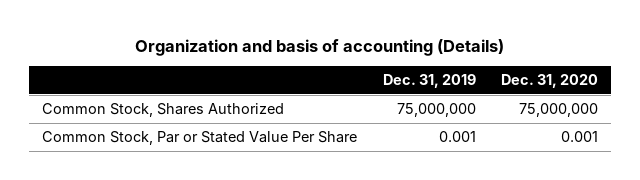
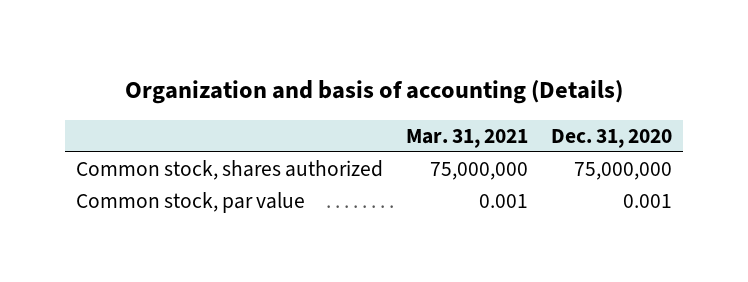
[382,74,476,89] Dec. 31, 2019 -> none
none -> [405,128,528,148] Mar. 31, 2021
[42,103,285,118] Common Stock, Shares Authorized -> [76,160,384,181] Common stock, shares authorized
[42,131,358,146] Common Stock, Par or Stated Value Per Share -> [76,192,306,214] Common stock, par value

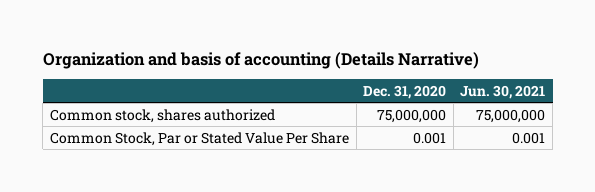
[124,80,623,105] Organization and basis of accounting (Details) -> [42,51,479,69] Organization and basis of accounting (Details Narrative)
[405,128,528,148] Mar. 31, 2021 -> none
none -> [460,84,546,99] Jun. 30, 2021
[76,192,306,214] Common stock, par value -> [49,131,349,146] Common Stock, Par or Stated Value Per Share

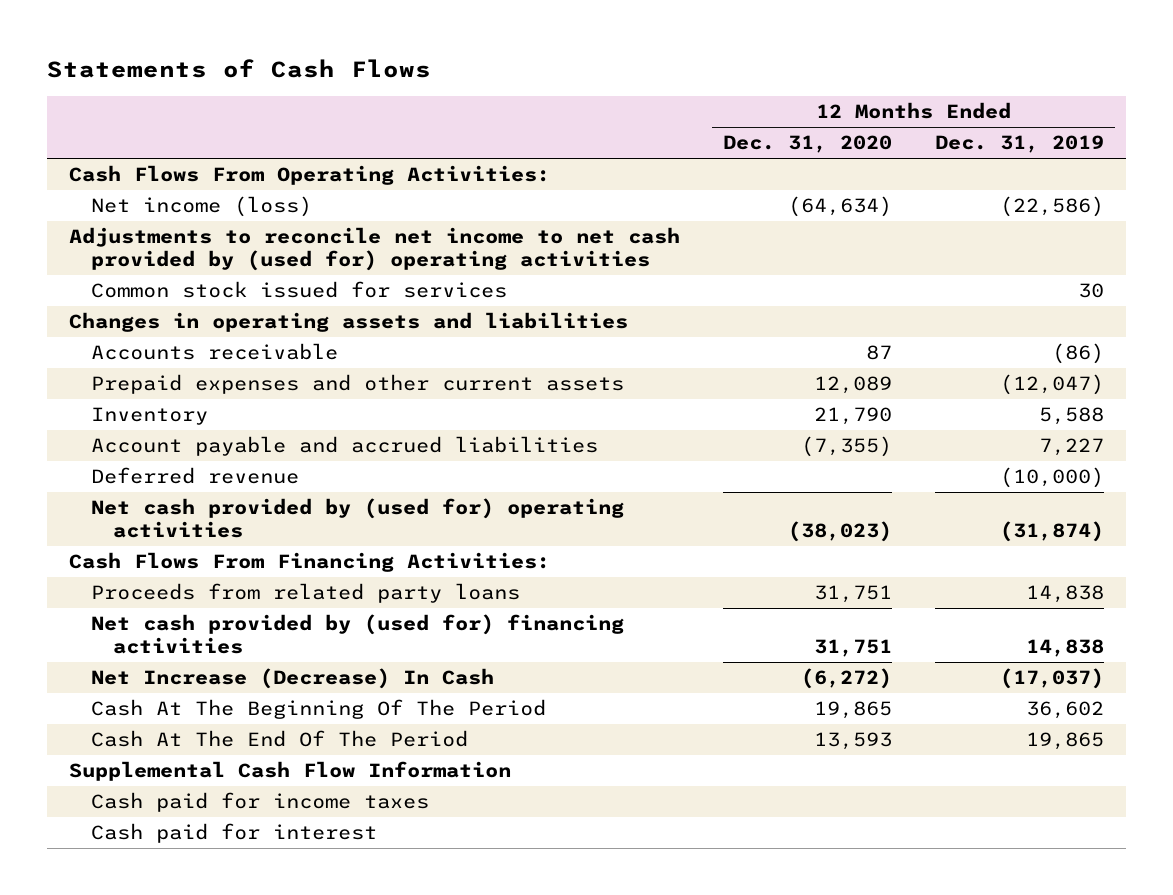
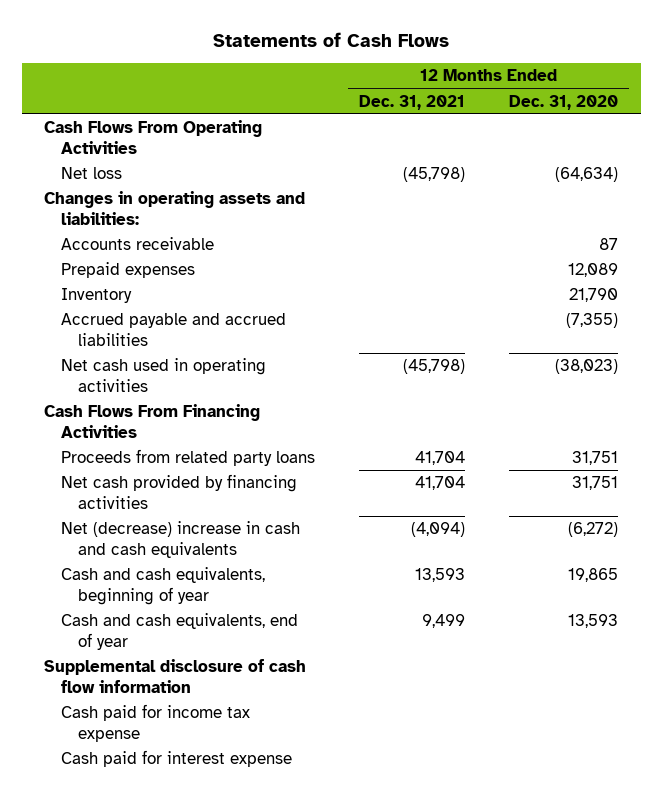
[935,135,1105,154] Dec. 31, 2019 -> none
none -> [359,94,466,110] Dec. 31, 2021
[68,227,680,271] Adjustments to reconcile net income to net cash provided by (used for) operating activities -> none
[91,281,508,299] Common stock issued for services -> none
[68,165,550,186] Cash Flows From Operating Activities: -> [43,120,262,155] Cash Flows From Operating Activities
[91,196,313,218] Net income (loss) -> [60,167,122,180] Net loss
[68,312,628,333] Changes in operating assets and liabilities -> [43,191,305,226] Changes in operating assets and liabilities:
[91,374,625,395] Prepaid expenses and other current assets -> [60,262,195,279] Prepaid expenses
[91,467,300,485] Deferred revenue -> none
[91,436,599,457] Account payable and accrued liabilities -> [60,313,286,347] Accrued payable and accrued liabilities
[91,498,625,538] Net cash provided by (used for) operating activities -> [60,358,266,393] Net cash used in operating activities
[68,552,550,573] Cash Flows From Financing Activities: -> [43,404,260,439] Cash Flows From Financing Activities
[91,614,625,654] Net cash provided by (used for) financing activities -> [60,474,297,510] Net cash provided by financing activities
[91,668,495,690] Net Increase (Decrease) In Cash -> [60,521,300,559] Net (decrease) increase in cash and cash equivalents
[91,699,547,720] Cash At The Beginning Of The Period -> [60,567,265,606] Cash and cash equivalents, beginning of year
[91,730,469,748] Cash At The End Of The Period -> [60,613,298,651] Cash and cash equivalents, end of year
[68,761,511,782] Supplemental Cash Flow Information -> [43,659,306,694] Supplemental disclosure of cash flow information
[91,792,430,813] Cash paid for income taxes -> [60,704,250,743] Cash paid for income tax expense
[91,823,378,844] Cash paid for interest -> [60,750,292,768] Cash paid for interest expense

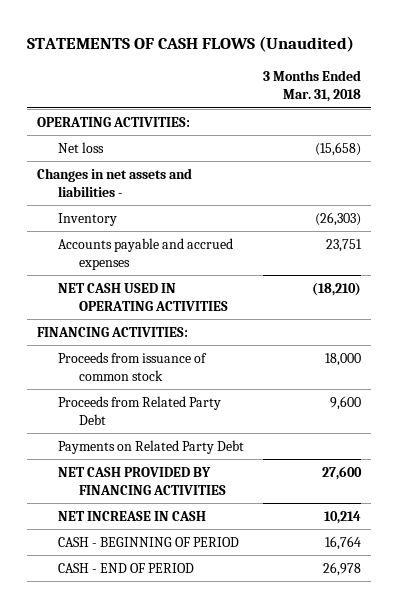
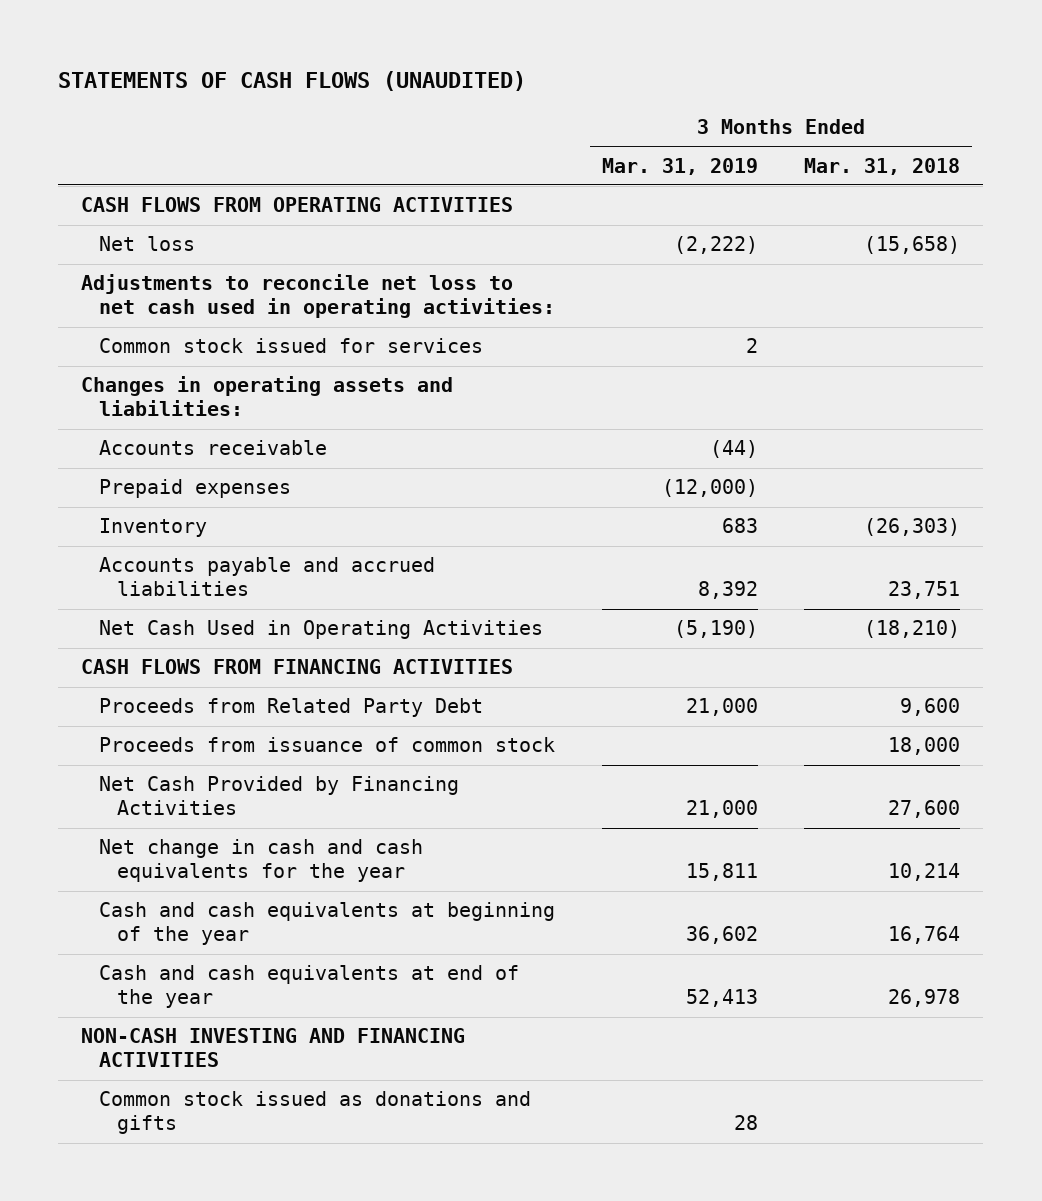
[27,36,355,53] STATEMENTS OF CASH FLOWS (Unaudited) -> [58,71,527,92] STATEMENTS OF CASH FLOWS (UNAUDITED)
none -> [601,157,758,175] Mar. 31, 2019
[36,116,190,127] OPERATING ACTIVITIES: -> [81,197,514,213] CASH FLOWS FROM OPERATING ACTIVITIES
none -> [81,274,556,319] Adjustments to reconcile net loss to net cash used in operating activities:
none -> [99,338,484,354] Common stock issued for services
[36,167,192,197] Changes in net assets and liabilities - -> [81,376,454,417] Changes in operating assets and liabilities:
none -> [99,440,328,456] Accounts receivable
none -> [99,479,292,499] Prepaid expenses
[57,237,233,270] Accounts payable and accrued expenses -> [99,557,436,597] Accounts payable and accrued liabilities
[57,282,228,311] NET CASH USED IN OPERATING ACTIVITIES -> [99,620,544,640] Net Cash Used in Operating Activities
[36,326,188,337] FINANCING ACTIVITIES: -> [81,659,514,675] CASH FLOWS FROM FINANCING ACTIVITIES
[57,439,244,454] Payments on Related Party Debt -> none
[57,351,207,381] Proceeds from issuance of common stock -> [99,737,556,753] Proceeds from issuance of common stock
[57,466,226,495] NET CASH PROVIDED BY FINANCING ACTIVITIES -> [99,776,460,816] Net Cash Provided by Financing Activities
[57,510,206,521] NET INCREASE IN CASH -> [99,839,424,883] Net change in cash and cash equivalents for the year
[57,536,239,547] CASH - BEGINNING OF PERIOD -> [99,902,556,946] Cash and cash equivalents at beginning of the year
[57,562,194,573] CASH - END OF PERIOD -> [99,965,520,1009] Cash and cash equivalents at end of the year
none -> [81,1028,466,1068] NON-CASH INVESTING AND FINANCING ACTIVITIES
none -> [99,1091,532,1135] Common stock issued as donations and gifts

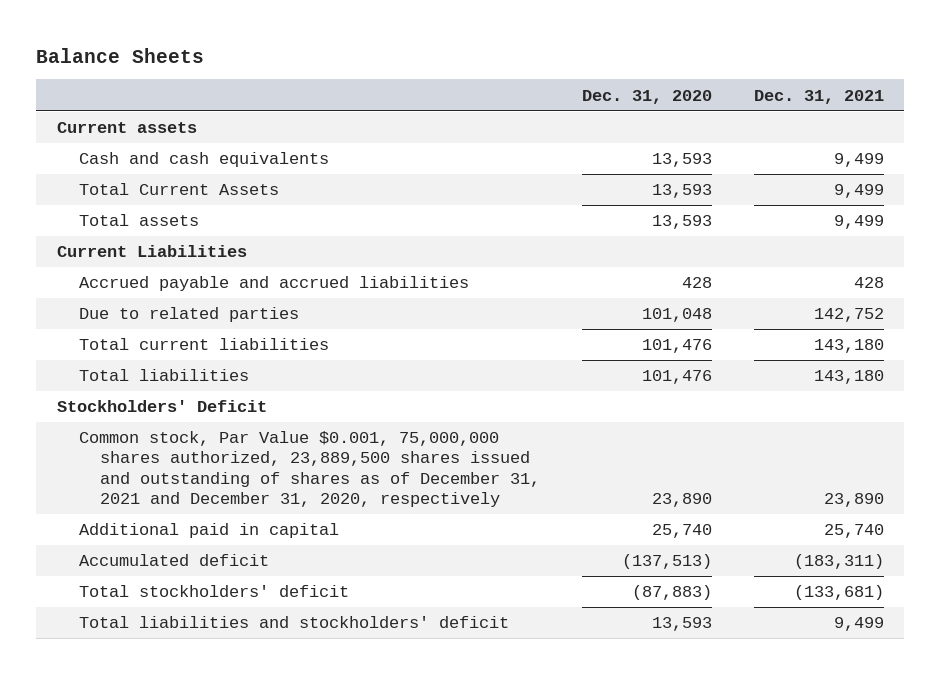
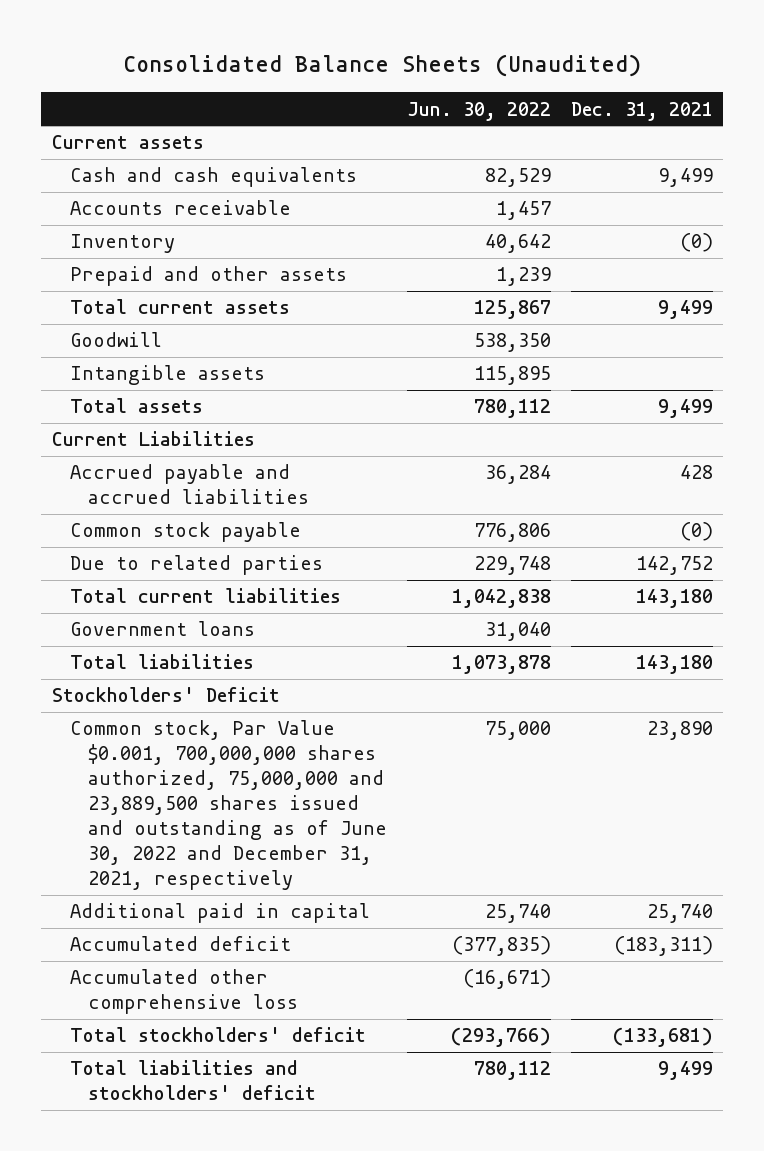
[36,47,205,63] Balance Sheets -> [123,54,642,78] Consolidated Balance Sheets (Unaudited)
[581,89,712,104] Dec. 31, 2020 -> none
none -> [406,101,551,121] Jun. 30, 2022
none -> [69,200,291,216] Accounts receivable
none -> [69,234,175,254] Inventory
none -> [69,266,347,287] Prepaid and other assets
[78,183,279,196] Total Current Assets -> [69,299,290,315] Total current assets
none -> [69,332,162,348] Goodwill
none -> [69,365,265,386] Intangible assets
none -> [69,522,301,543] Common stock payable
none -> [69,621,255,637] Government loans
[78,431,540,507] Common stock, Par Value $0.001, 75,000,000 shares authorized, 23,889,500 shares issued and outstanding of shares as of December 31, 2021 and December 31, 2020, respectively -> [69,720,387,891] Common stock, Par Value $0.001, 700,000,000 shares authorized, 75,000,000 and 23,889,500 shares issued and outstanding as of June 30, 2022 and December 31, 2021, respectively
none -> [69,969,298,1015] Accumulated other comprehensive loss

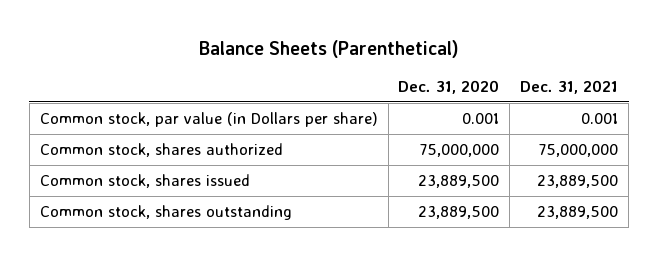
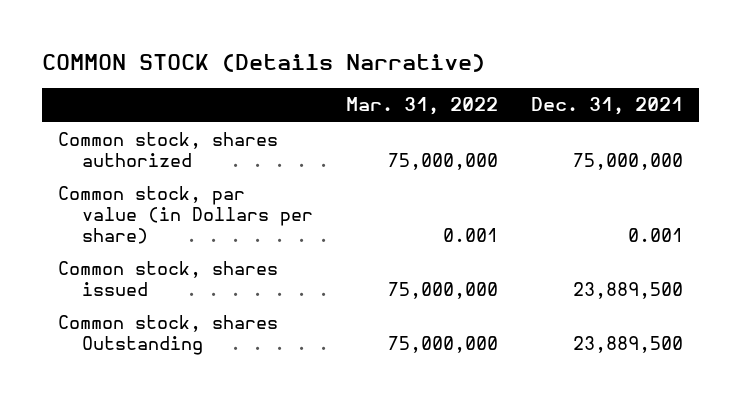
[198,39,459,58] Balance Sheets (Parenthetical) -> [41,53,485,72] COMMON STOCK (Details Narrative)
[398,80,500,95] Dec. 31, 2020 -> none
none -> [345,97,498,116] Mar. 31, 2022
[39,111,378,127] Common stock, par value (in Dollars per share) -> [58,185,313,244] Common stock, par value (in Dollars per share)
[39,204,292,220] Common stock, shares outstanding -> [58,314,279,355] Common stock, shares Outstanding

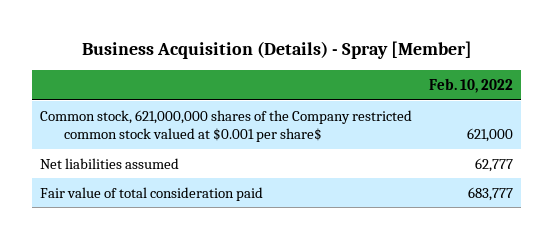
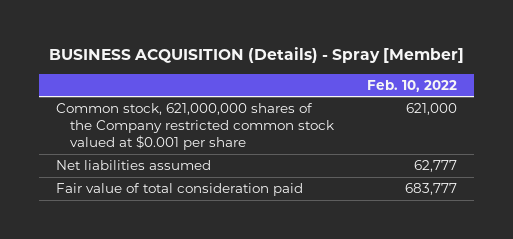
[81,41,472,60] Business Acquisition (Details) - Spray [Member] -> [48,47,464,64] BUSINESS ACQUISITION (Details) - Spray [Member]
[40,109,413,143] Common stock, 621,000,000 shares of the Company restricted common stock valued at $0.001 per share$ -> [56,103,334,151] Common stock, 621,000,000 shares of the Company restricted common stock valued at $0.001 per share

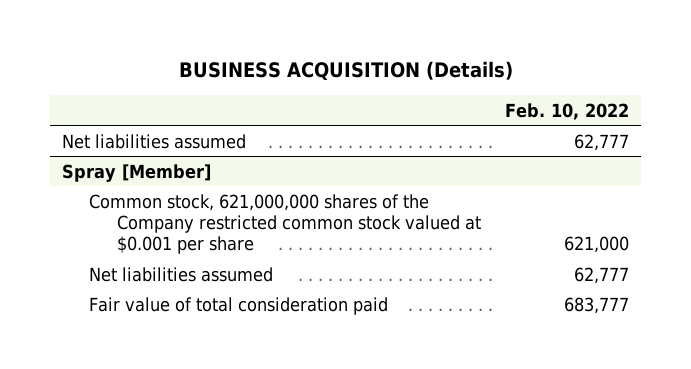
[48,47,464,64] BUSINESS ACQUISITION (Details) - Spray [Member] -> [178,61,513,81] BUSINESS ACQUISITION (Details)
none -> [62,133,247,149] Net liabilities assumed
none -> [62,163,212,182] Spray [Member]

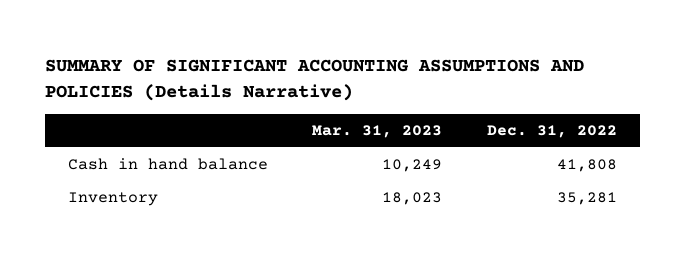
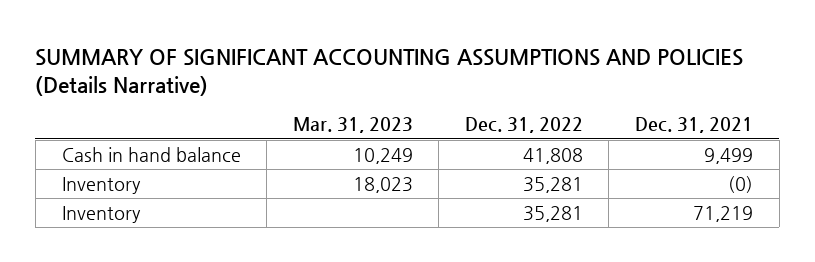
none -> [635,117,754,134] Dec. 31, 2021
none -> [61,205,141,223] Inventory

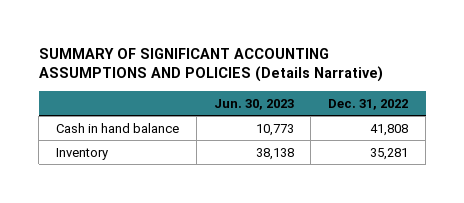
[292,117,413,134] Mar. 31, 2023 -> none
[635,117,754,134] Dec. 31, 2021 -> none
none -> [213,98,294,110] Jun. 30, 2023
[61,205,141,223] Inventory -> none

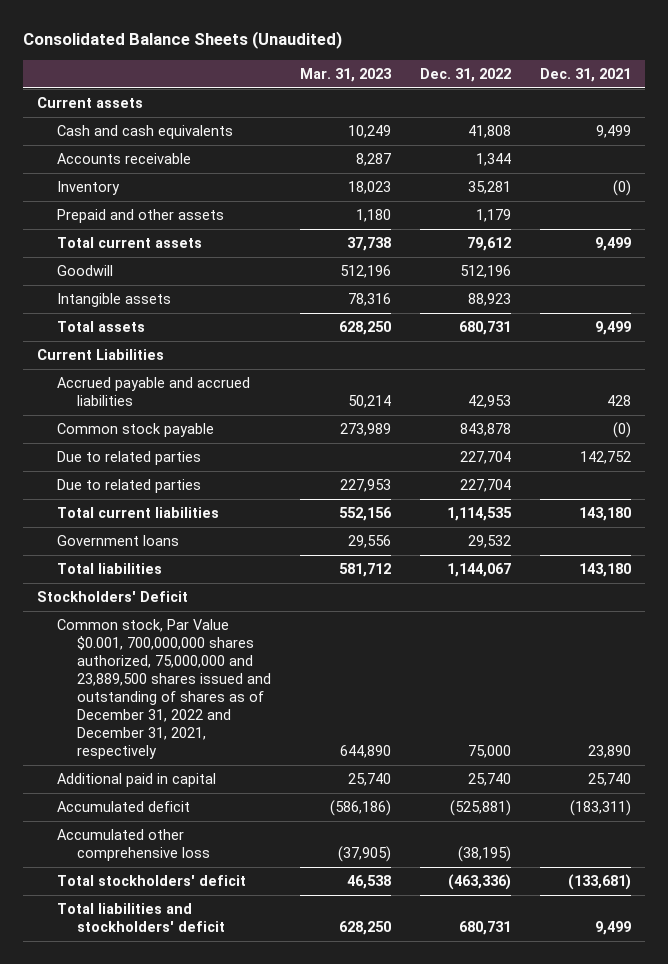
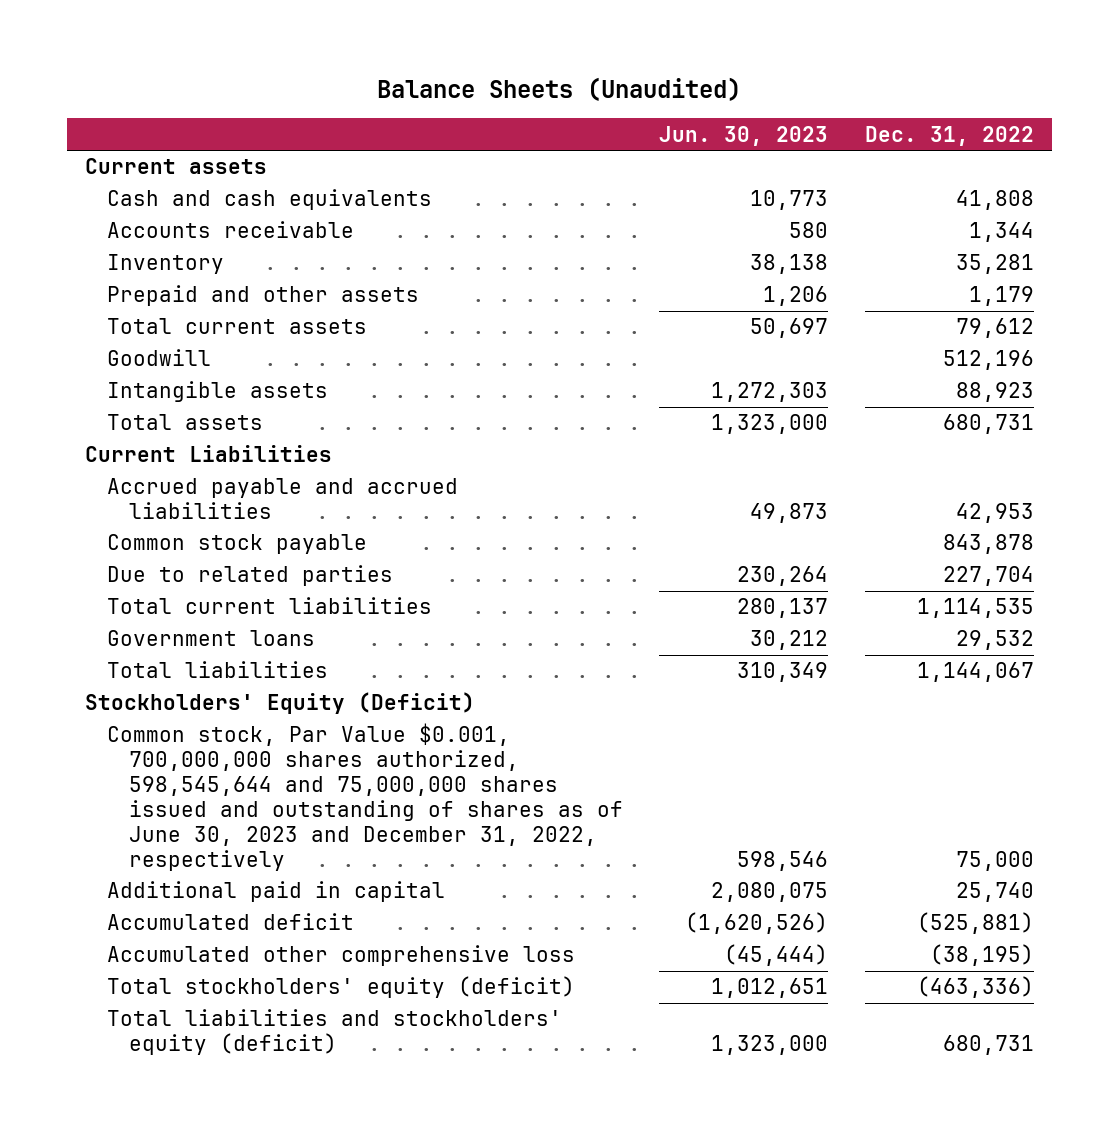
[22,31,342,50] Consolidated Balance Sheets (Unaudited) -> [377,77,742,102] Balance Sheets (Unaudited)
[300,67,393,82] Mar. 31, 2023 -> none
[539,67,631,82] Dec. 31, 2021 -> none
none -> [659,125,829,146] Jun. 30, 2023
[57,479,202,494] Due to related parties -> none
[37,591,189,603] Stockholders' Deficit -> [84,692,475,715] Stockholders' Equity (Deficit)
[57,619,272,760] Common stock, Par Value $0.001, 700,000,000 shares authorized, 75,000,000 and 23,889,500 shares issued and outstanding of shares as of December 31, 2022 and December 31, 2021, respectively -> [106,723,624,871] Common stock, Par Value $0.001, 700,000,000 shares authorized, 598,545,644 and 75,000,000 shares issued and outstanding of shares as of June 30, 2023 and December 31, 2022, respectively
[57,875,247,887] Total stockholders' deficit -> [106,976,575,999] Total stockholders' equity (deficit)
[57,903,226,933] Total liabilities and stockholders' deficit -> [106,1009,562,1056] Total liabilities and stockholders' equity (deficit)

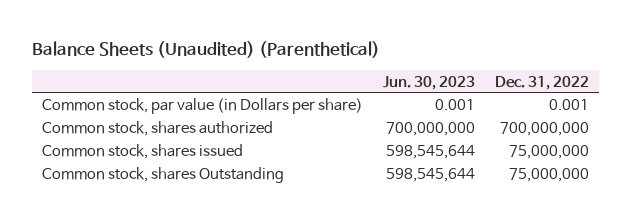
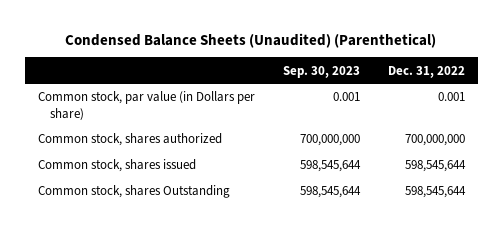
[31,40,380,58] Balance Sheets (Unaudited) (Parenthetical) -> [65,32,437,48] Condensed Balance Sheets (Unaudited) (Parenthetical)
[382,75,475,90] Jun. 30, 2023 -> none
none -> [282,65,360,78] Sep. 30, 2023
[508,144,589,159] 75,000,000 -> [404,160,466,173] 598,545,644
[508,167,589,182] 75,000,000 -> [404,186,466,199] 598,545,644

